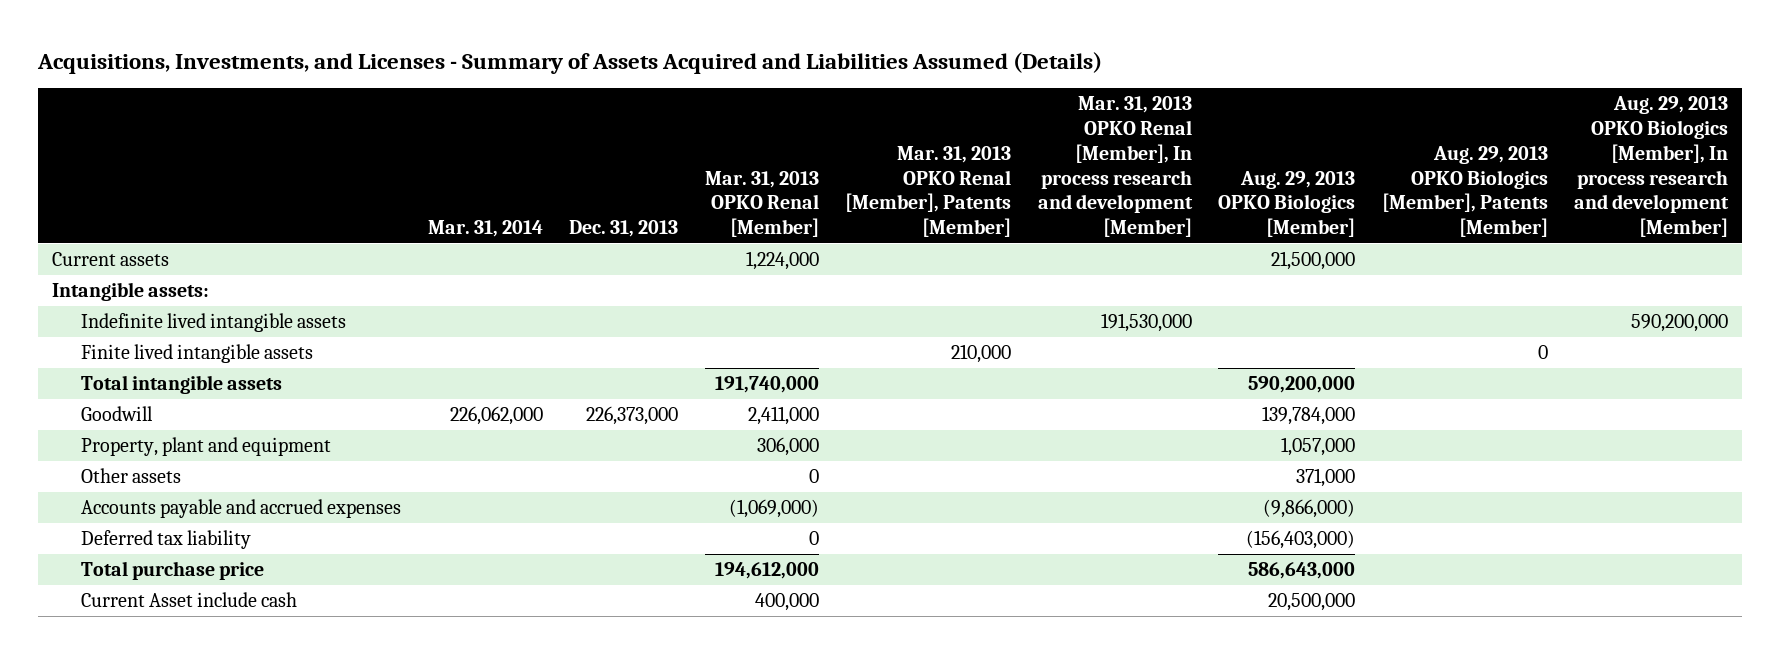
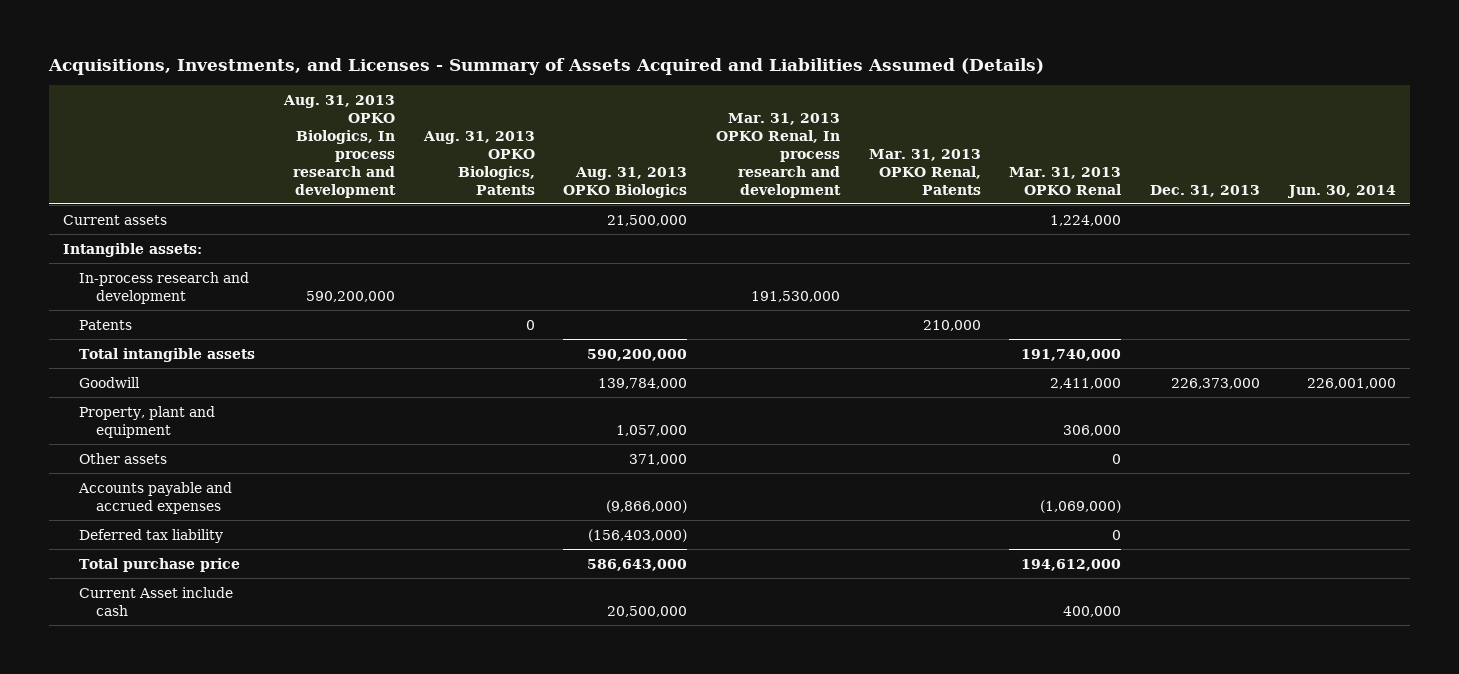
[427,219,543,237] Mar. 31, 2014 -> none
[704,170,819,237] Mar. 31, 2013 OPKO Renal [Member] -> none
[845,145,1012,237] Mar. 31, 2013 OPKO Renal [Member], Patents [Member] -> none
[1037,96,1193,237] Mar. 31, 2013 OPKO Renal [Member], In process research and development [Member] -> none
[1218,170,1356,237] Aug. 29, 2013 OPKO Biologics [Member] -> none
[1381,145,1548,237] Aug. 29, 2013 OPKO Biologics [Member], Patents [Member] -> none
[1574,96,1730,237] Aug. 29, 2013 OPKO Biologics [Member], In process research and development [Member] -> none
none -> [283,94,397,198] Aug. 31, 2013 OPKO Biologics, In process research and development
none -> [422,130,535,195] Aug. 31, 2013 OPKO Biologics, Patents
none -> [563,166,688,198] Aug. 31, 2013 OPKO Biologics
none -> [716,112,842,198] Mar. 31, 2013 OPKO Renal, In process research and development
none -> [868,148,981,195] Mar. 31, 2013 OPKO Renal, Patents
none -> [1009,166,1122,195] Mar. 31, 2013 OPKO Renal
none -> [1286,184,1396,198] Jun. 30, 2014
[81,313,347,333] Indefinite lived intangible assets -> [79,271,250,304] In-process research and development
[81,344,314,364] Finite lived intangible assets -> [79,319,133,330] Patents

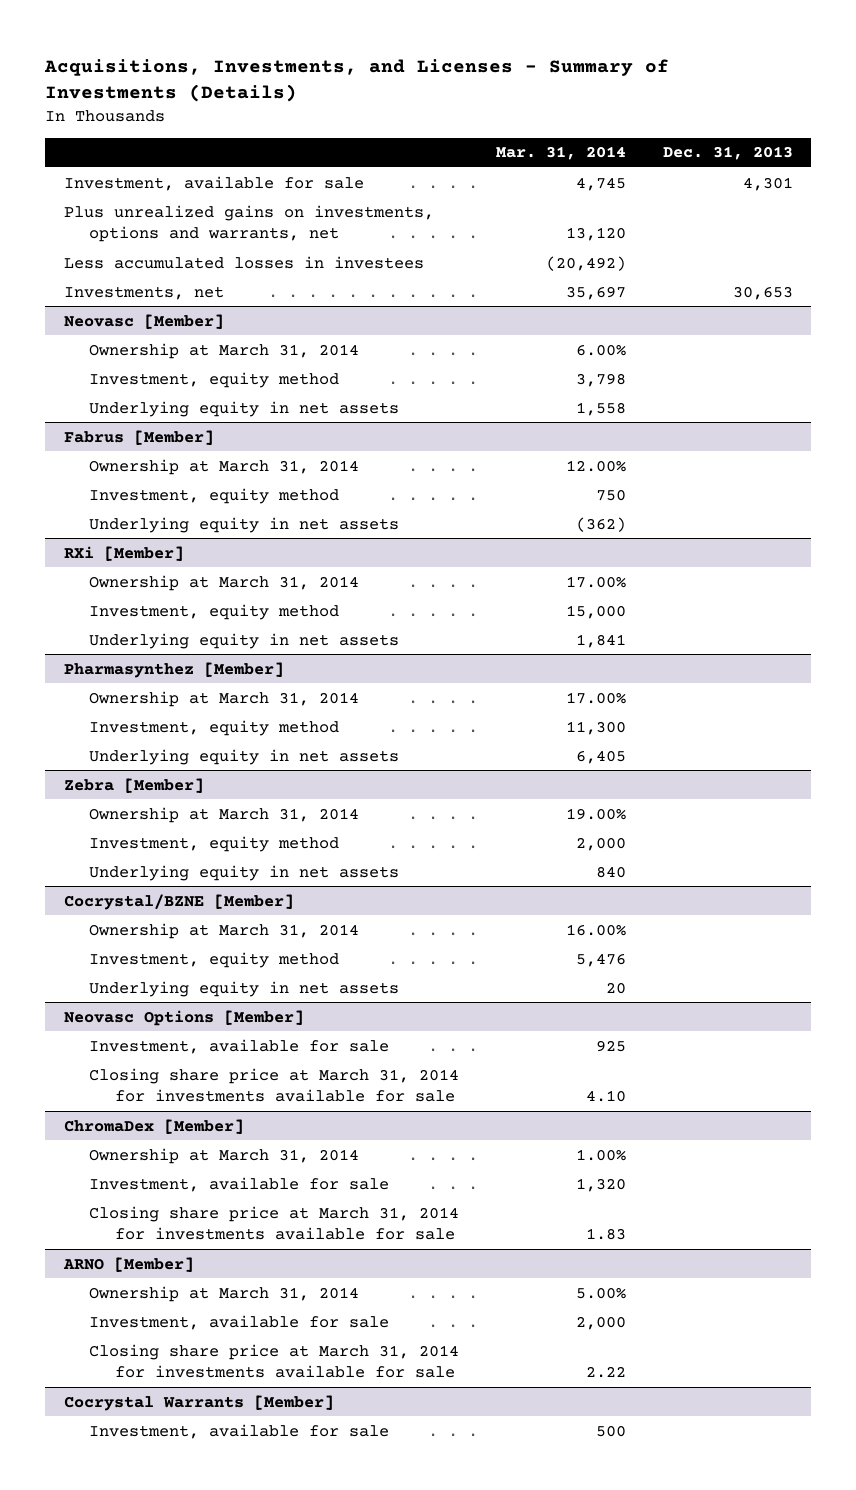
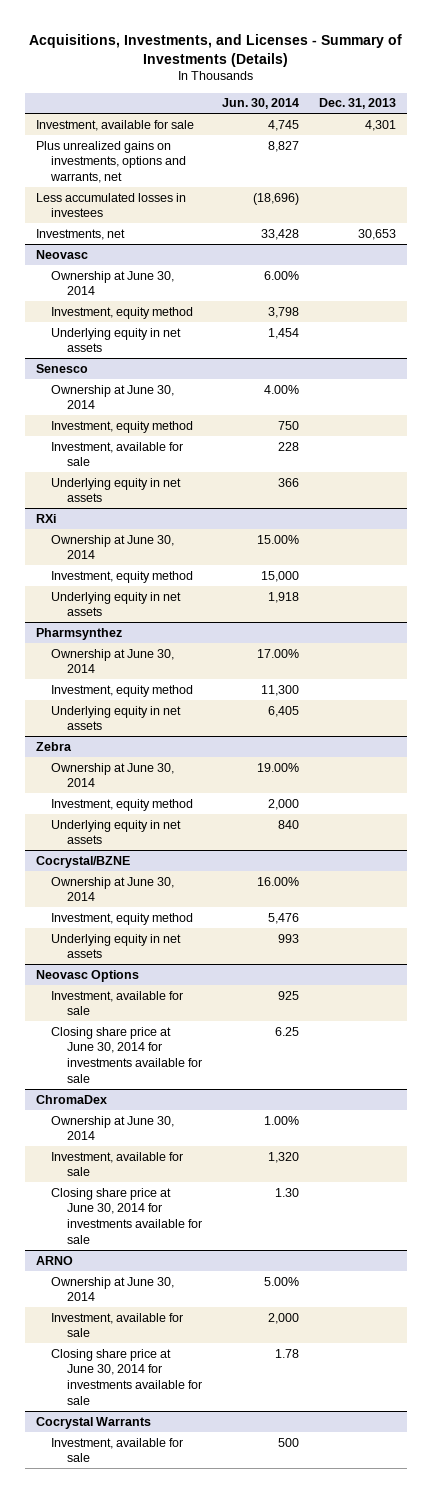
[495,146,626,161] Mar. 31, 2014 -> none
none -> [222,98,300,110] Jun. 30, 2014
[63,313,224,329] Neovasc [Member] -> [35,249,88,259] Neovasc
[89,342,360,359] Ownership at March 31, 2014 -> [51,270,175,296] Ownership at June 30, 2014
[63,429,214,445] Fabrus [Member] -> none
[89,458,360,475] Ownership at March 31, 2014 -> none
[89,487,340,504] Investment, equity method -> none
[89,516,400,533] Underlying equity in net assets -> none
none -> [35,363,88,373] Senesco
none -> [51,384,175,410] Ownership at June 30, 2014
none -> [51,420,194,433] Investment, equity method
none -> [51,441,184,467] Investment, available for sale
none -> [51,477,182,503] Underlying equity in net assets
[63,545,184,561] RXi [Member] -> [35,513,56,523] RXi
[89,574,360,591] Ownership at March 31, 2014 -> [51,534,175,560] Ownership at June 30, 2014
[63,661,284,678] Pharmasynthez [Member] -> none
[89,690,360,707] Ownership at March 31, 2014 -> none
[89,719,340,736] Investment, equity method -> none
[89,748,400,765] Underlying equity in net assets -> none
none -> [35,627,122,640] Pharmsynthez
none -> [51,648,175,674] Ownership at June 30, 2014
none -> [51,684,194,697] Investment, equity method
none -> [51,705,182,731] Underlying equity in net assets
[63,777,204,793] Zebra [Member] -> [35,741,72,751] Zebra
[89,806,360,823] Ownership at March 31, 2014 -> [51,762,175,788] Ownership at June 30, 2014
[63,893,294,910] Cocrystal/BZNE [Member] -> [35,855,130,868] Cocrystal/BZNE
[89,922,360,939] Ownership at March 31, 2014 -> [51,876,175,902] Ownership at June 30, 2014
[63,1009,304,1026] Neovasc Options [Member] -> [35,969,139,982] Neovasc Options
[89,1067,460,1103] Closing share price at March 31, 2014 for investments available for sale -> [51,1026,203,1083] Closing share price at June 30, 2014 for investments available for sale
[63,1118,244,1134] ChromaDex [Member] -> [35,1094,107,1104] ChromaDex
[89,1147,360,1164] Ownership at March 31, 2014 -> [51,1115,175,1141] Ownership at June 30, 2014
[89,1205,460,1241] Closing share price at March 31, 2014 for investments available for sale -> [51,1187,203,1244] Closing share price at June 30, 2014 for investments available for sale
[62,1256,194,1272] ARNO [Member] -> [35,1255,73,1265] ARNO
[89,1285,360,1302] Ownership at March 31, 2014 -> [51,1276,175,1302] Ownership at June 30, 2014
[89,1343,460,1379] Closing share price at March 31, 2014 for investments available for sale -> [51,1348,203,1405] Closing share price at June 30, 2014 for investments available for sale
[63,1394,334,1411] Cocrystal Warrants [Member] -> [35,1416,151,1429] Cocrystal Warrants

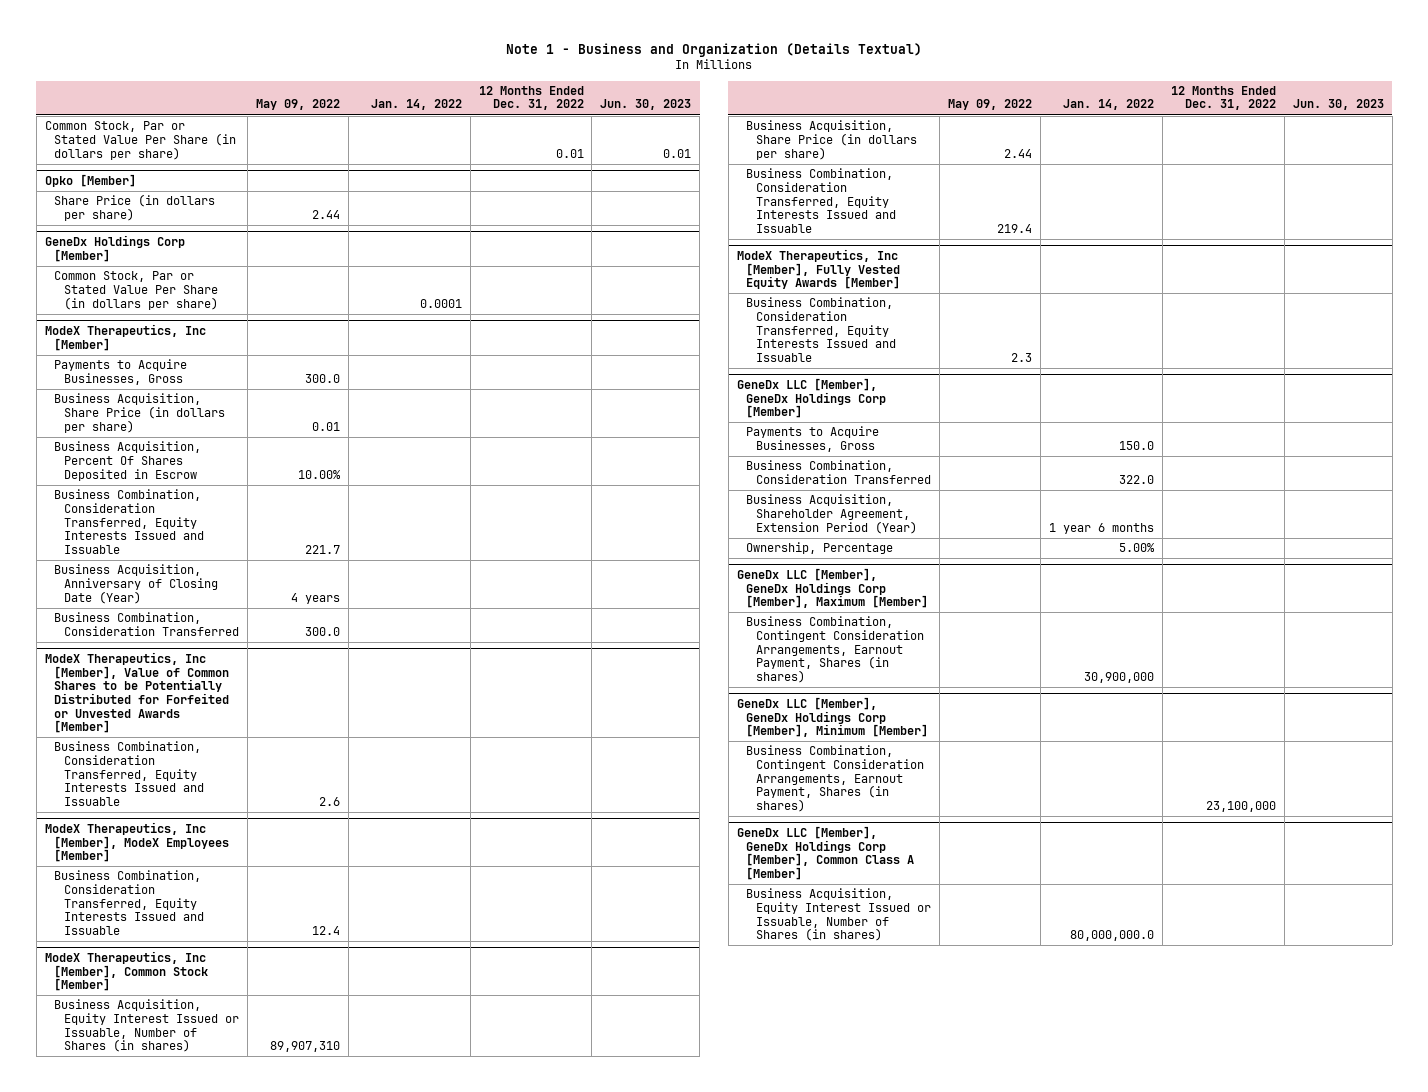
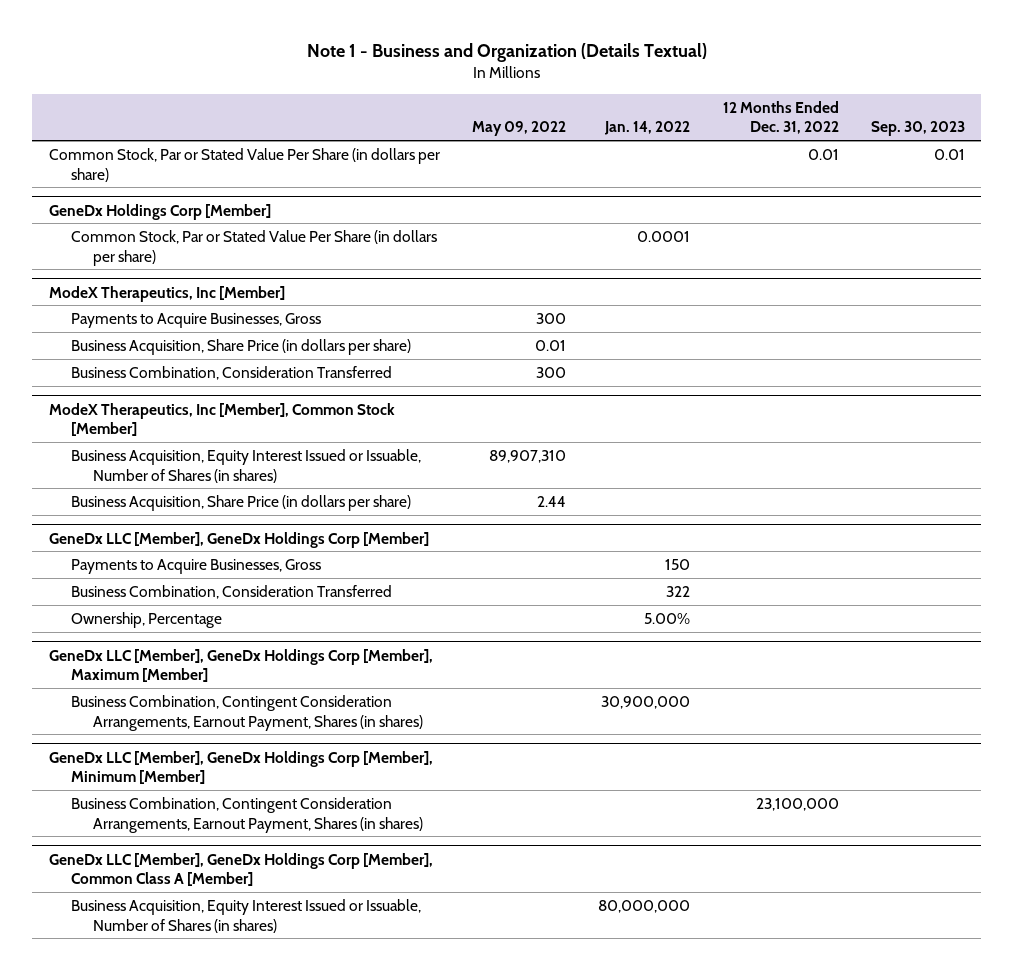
[600,99,692,111] Jun. 30, 2023 -> none
none -> [870,121,965,137] Sep. 30, 2023
[44,174,136,188] Opko [Member] -> none
[54,194,216,221] Share Price (in dollars per share) -> none
[304,373,340,383] 300.0 -> [535,312,566,324] 300
[54,441,202,481] Business Acquisition, Percent Of Shares Deposited in Escrow -> none
[54,489,204,554] Business Combination, Consideration Transferred, Equity Interests Issued and Issuable -> none
[54,564,218,604] Business Acquisition, Anniversary of Closing Date (Year) -> none
[44,652,230,734] ModeX Therapeutics, Inc [Member], Value of Common Shares to be Potentially Distributed for Forfeited or Unvested Awards [Member] -> none
[54,741,204,806] Business Combination, Consideration Transferred, Equity Interests Issued and Issuable -> none
[44,822,230,863] ModeX Therapeutics, Inc [Member], ModeX Employees [Member] -> none
[54,870,204,935] Business Combination, Consideration Transferred, Equity Interests Issued and Issuable -> none
[304,626,340,636] 300.0 -> [535,366,566,378] 300
[746,168,896,233] Business Combination, Consideration Transferred, Equity Interests Issued and Issuable -> none
[736,249,901,290] ModeX Therapeutics, Inc [Member], Fully Vested Equity Awards [Member] -> none
[746,297,896,362] Business Combination, Consideration Transferred, Equity Interests Issued and Issuable -> none
[746,494,917,534] Business Acquisition, Shareholder Agreement, Extension Period (Year) -> none
[1118,440,1154,450] 150.0 -> [665,558,691,570] 150
[1118,474,1154,484] 322.0 -> [666,585,691,597] 322
[1069,930,1154,942] 80,000,000.0 -> [598,899,691,913] 80,000,000

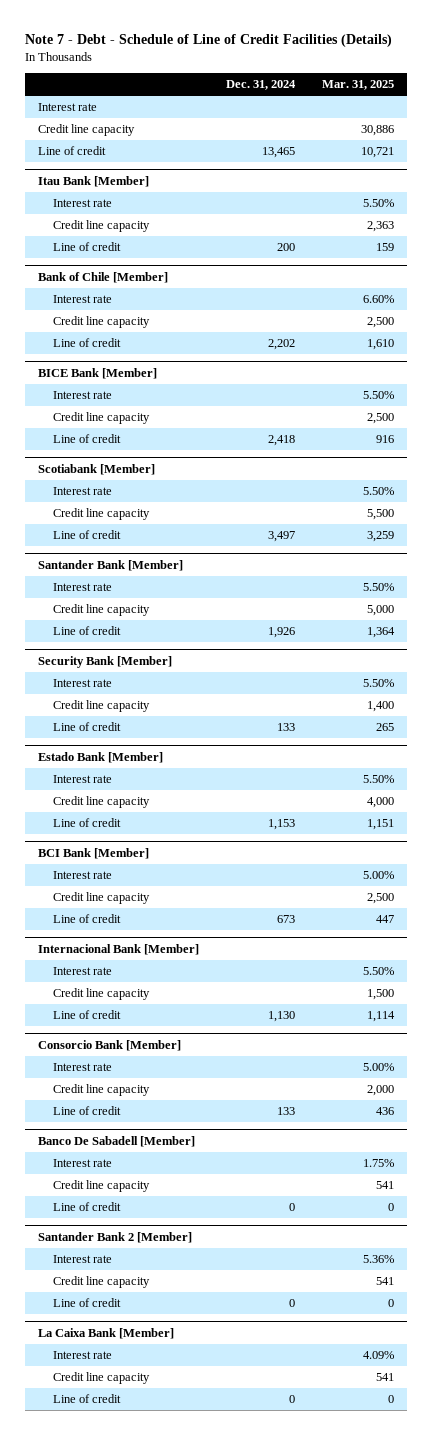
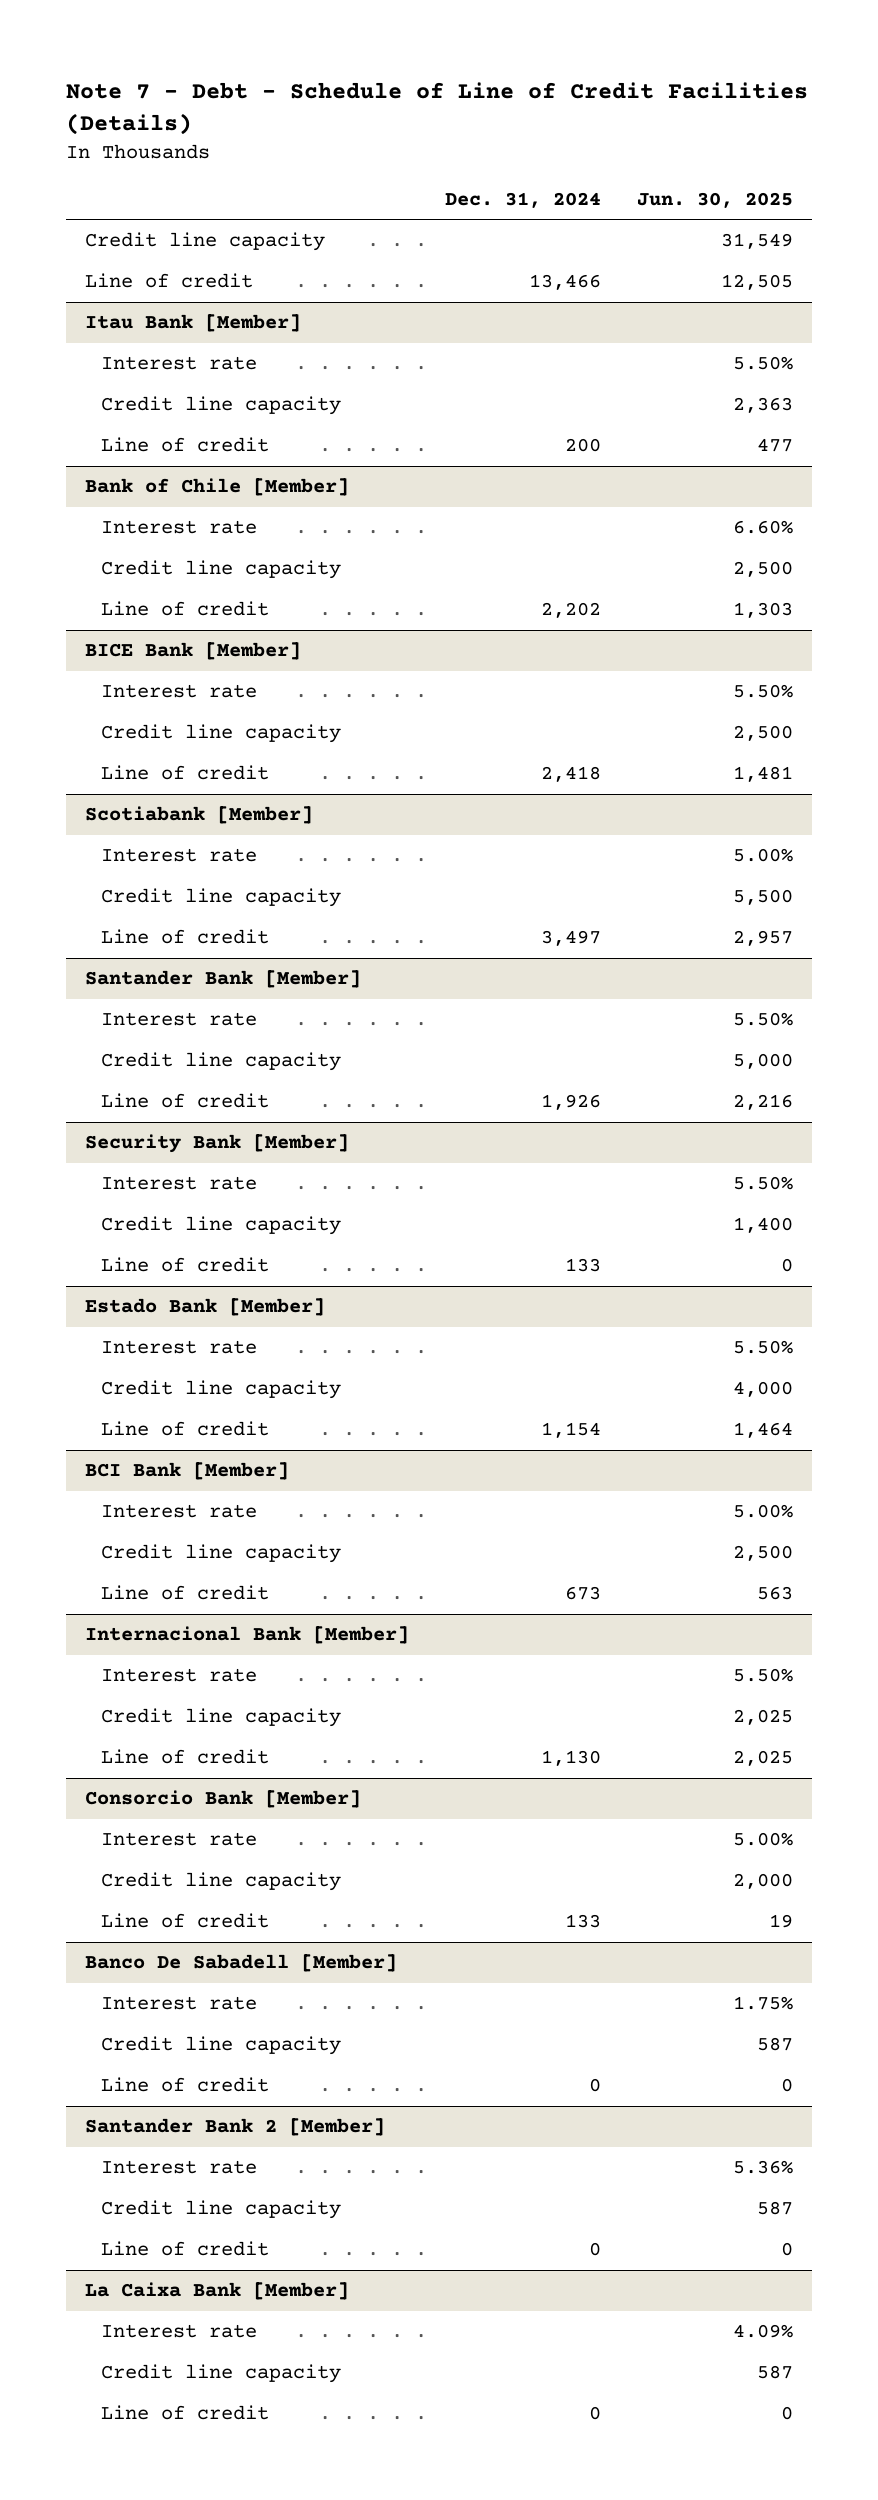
[321,80,394,91] Mar. 31, 2025 -> none
none -> [637,192,794,209] Jun. 30, 2025
[38,103,98,112] Interest rate -> none
[261,147,295,159] 13,465 -> [529,274,602,291] 13,466
[267,819,295,831] 1,153 -> [541,1422,602,1439] 1,154

